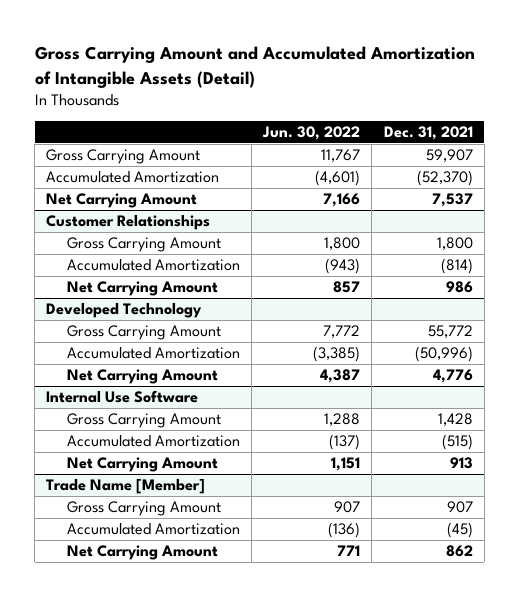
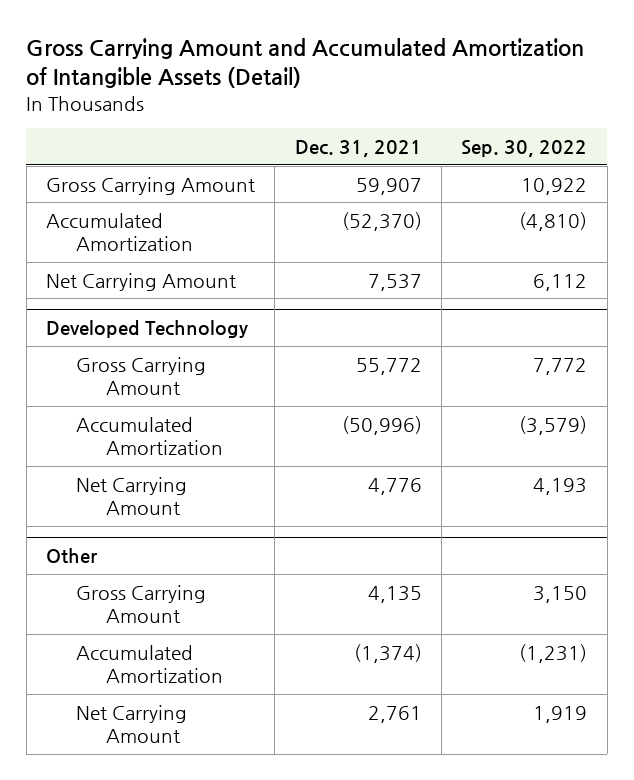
[262,125,361,140] Jun. 30, 2022 -> none
none -> [461,139,588,157] Sep. 30, 2022
[46,215,211,231] Customer Relationships -> none
[67,237,222,253] Gross Carrying Amount -> none
[67,259,241,272] Accumulated Amortization -> none
[67,281,219,297] Net Carrying Amount -> none
[46,390,199,404] Internal Use Software -> none
[46,479,206,495] Trade Name [Member] -> none
[67,501,222,517] Gross Carrying Amount -> none
[67,523,241,536] Accumulated Amortization -> none
[67,545,219,561] Net Carrying Amount -> none
none -> [46,548,98,564] Other
[437,413,473,427] 1,428 -> [367,585,422,603] 4,135
[441,434,473,451] (515) -> [353,643,422,663] (1,374)
[449,457,473,470] 913 -> [367,705,422,723] 2,761

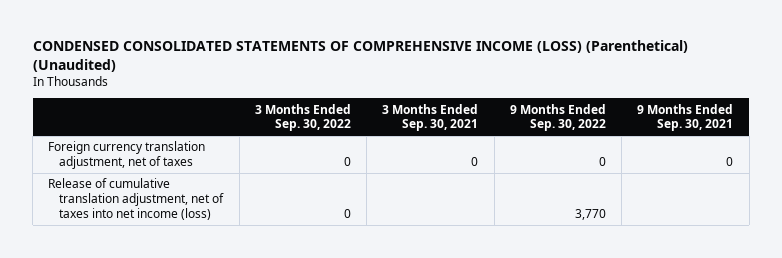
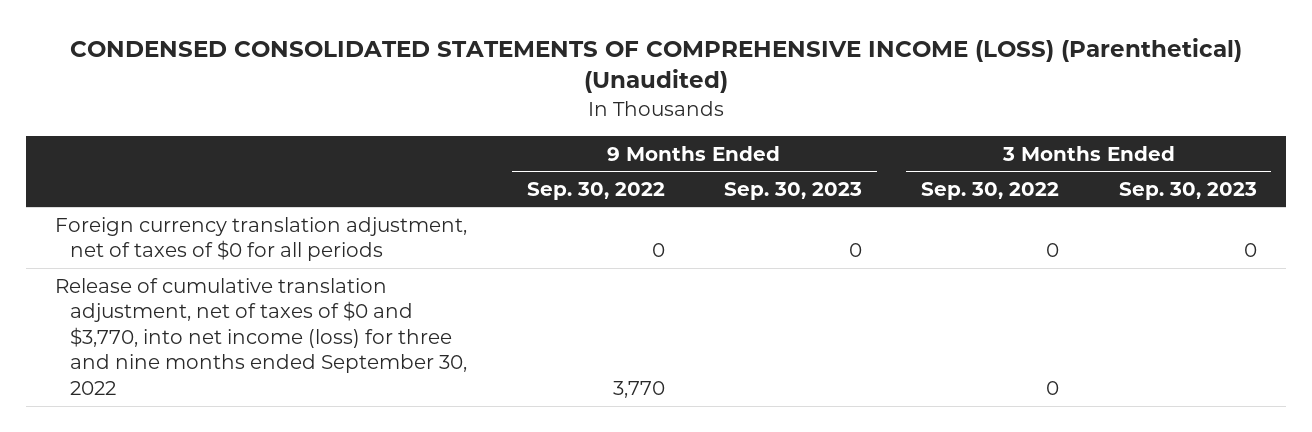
[382,103,479,132] 3 Months Ended Sep. 30, 2021 -> none
[637,103,734,132] 9 Months Ended Sep. 30, 2021 -> none
none -> [723,181,862,200] Sep. 30, 2023
none -> [1118,181,1257,200] Sep. 30, 2023
[48,141,206,170] Foreign currency translation adjustment, net of taxes -> [55,216,468,262] Foreign currency translation adjustment, net of taxes of $0 for all periods
[48,178,225,221] Release of cumulative translation adjustment, net of taxes into net income (loss) -> [55,277,467,396] Release of cumulative translation adjustment, net of taxes of $0 and $3,770, into net income (loss) for three and nine months ended September 30, 2022

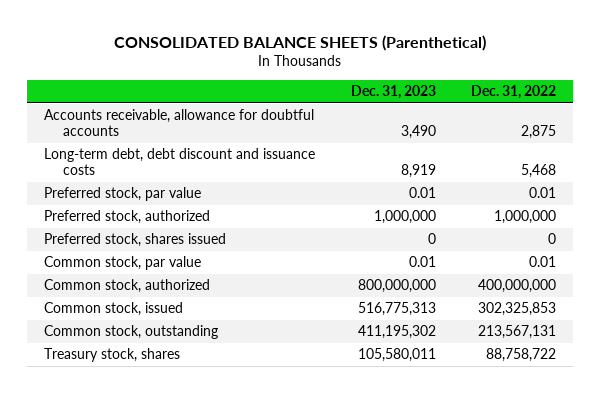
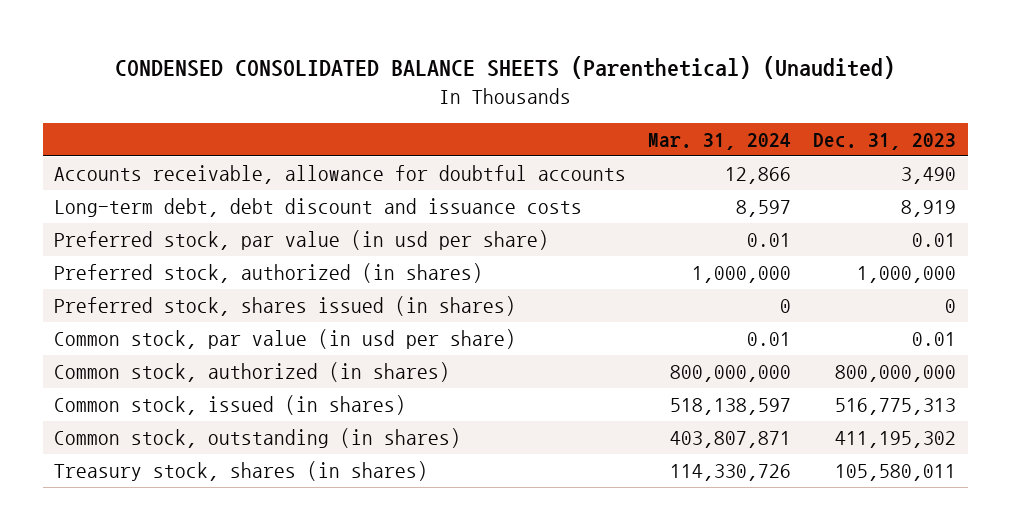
[114,34,487,51] CONSOLIDATED BALANCE SHEETS (Parenthetical) -> [115,55,896,79] CONDENSED CONSOLIDATED BALANCE SHEETS (Parenthetical) (Unaudited)
[470,85,556,100] Dec. 31, 2022 -> none
none -> [648,133,792,151] Mar. 31, 2024
[44,187,202,202] Preferred stock, par value -> [54,229,550,250] Preferred stock, par value (in usd per share)
[44,210,211,225] Preferred stock, authorized -> [54,262,484,283] Preferred stock, authorized (in shares)
[44,233,227,248] Preferred stock, shares issued -> [54,295,517,316] Preferred stock, shares issued (in shares)
[44,256,202,271] Common stock, par value -> [54,328,517,349] Common stock, par value (in usd per share)
[44,279,211,294] Common stock, authorized -> [54,361,451,382] Common stock, authorized (in shares)
[44,302,184,317] Common stock, issued -> [54,394,407,415] Common stock, issued (in shares)
[44,325,219,340] Common stock, outstanding -> [54,427,462,448] Common stock, outstanding (in shares)
[44,348,181,363] Treasury stock, shares -> [54,460,429,481] Treasury stock, shares (in shares)

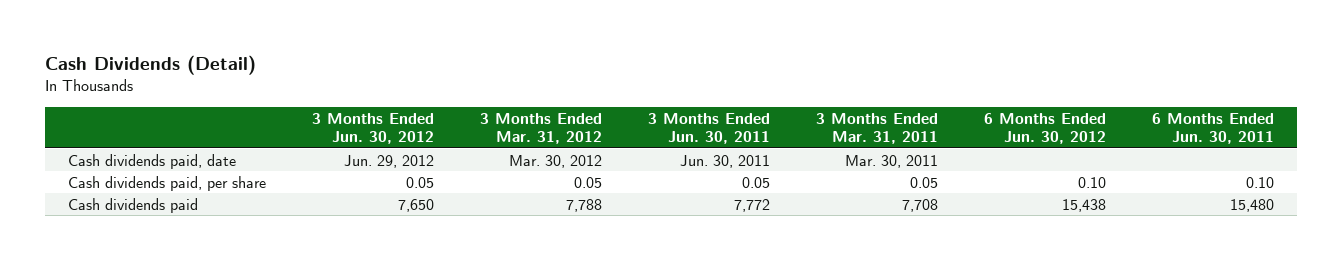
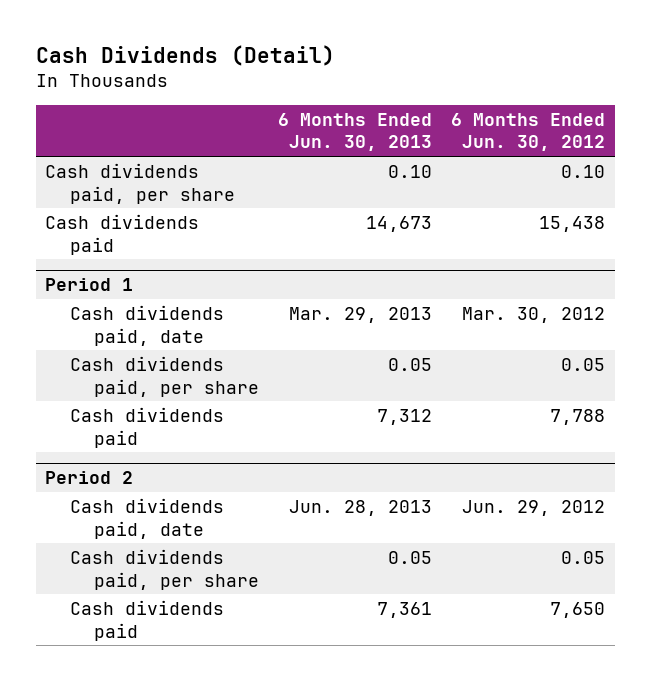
[311,112,434,145] 3 Months Ended Jun. 30, 2012 -> none
[479,112,602,145] 3 Months Ended Mar. 31, 2012 -> none
[647,112,770,145] 3 Months Ended Jun. 30, 2011 -> none
[815,112,938,145] 3 Months Ended Mar. 31, 2011 -> none
[1151,112,1274,145] 6 Months Ended Jun. 30, 2011 -> none
none -> [278,112,433,152] 6 Months Ended Jun. 30, 2013
[67,153,236,169] Cash dividends paid, date -> none
none -> [45,278,134,292] Period 1
none -> [69,304,224,346] Cash dividends paid, date
none -> [69,355,260,397] Cash dividends paid, per share
none -> [69,406,224,448] Cash dividends paid
none -> [45,471,134,485] Period 2
none -> [69,497,224,539] Cash dividends paid, date
none -> [69,548,260,590] Cash dividends paid, per share
none -> [69,599,224,641] Cash dividends paid

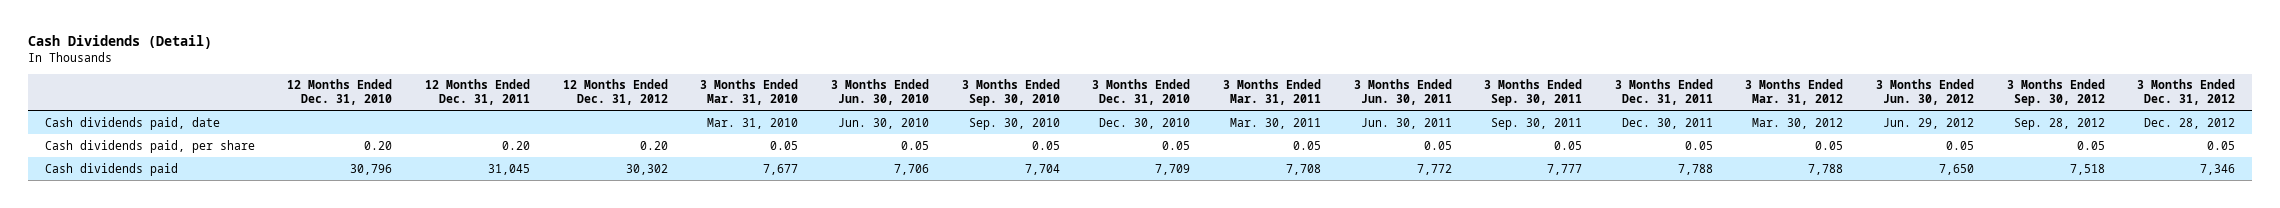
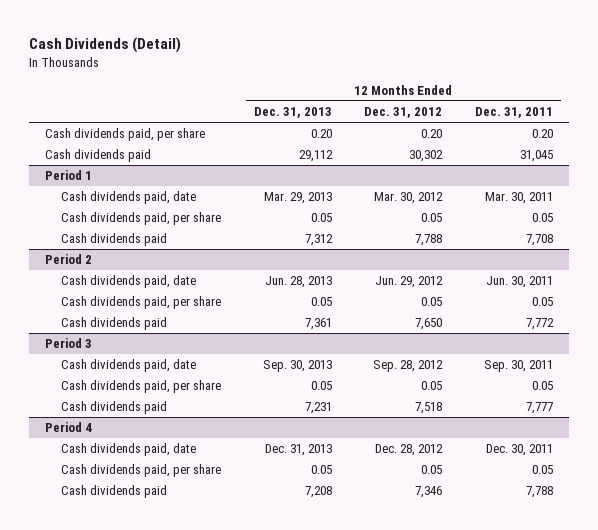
[287,79,393,106] 12 Months Ended Dec. 31, 2010 -> none
[700,79,799,106] 3 Months Ended Mar. 31, 2010 -> none
[830,79,929,106] 3 Months Ended Jun. 30, 2010 -> none
[961,79,1060,107] 3 Months Ended Sep. 30, 2010 -> none
[1092,79,1191,106] 3 Months Ended Dec. 31, 2010 -> none
[1222,79,1321,106] 3 Months Ended Mar. 31, 2011 -> none
[1353,79,1452,106] 3 Months Ended Jun. 30, 2011 -> none
[1484,79,1583,107] 3 Months Ended Sep. 30, 2011 -> none
[1614,79,1713,106] 3 Months Ended Dec. 31, 2011 -> none
[1745,79,1844,106] 3 Months Ended Mar. 31, 2012 -> none
[1876,79,1975,106] 3 Months Ended Jun. 30, 2012 -> none
[2006,79,2105,107] 3 Months Ended Sep. 30, 2012 -> none
[2137,79,2236,106] 3 Months Ended Dec. 31, 2012 -> none
none -> [253,107,332,119] Dec. 31, 2013
[44,116,220,130] Cash dividends paid, date -> none
none -> [44,170,92,181] Period 1
none -> [61,191,197,205] Cash dividends paid, date
none -> [61,212,222,226] Cash dividends paid, per share
none -> [61,233,168,247] Cash dividends paid
none -> [44,254,92,265] Period 2
none -> [61,275,197,289] Cash dividends paid, date
none -> [61,296,222,310] Cash dividends paid, per share
none -> [61,317,168,331] Cash dividends paid
none -> [44,338,92,349] Period 3
none -> [61,359,197,373] Cash dividends paid, date
none -> [61,380,222,394] Cash dividends paid, per share
none -> [61,401,168,415] Cash dividends paid
none -> [44,422,92,433] Period 4
none -> [61,443,197,457] Cash dividends paid, date
none -> [61,464,222,478] Cash dividends paid, per share
none -> [61,485,168,499] Cash dividends paid

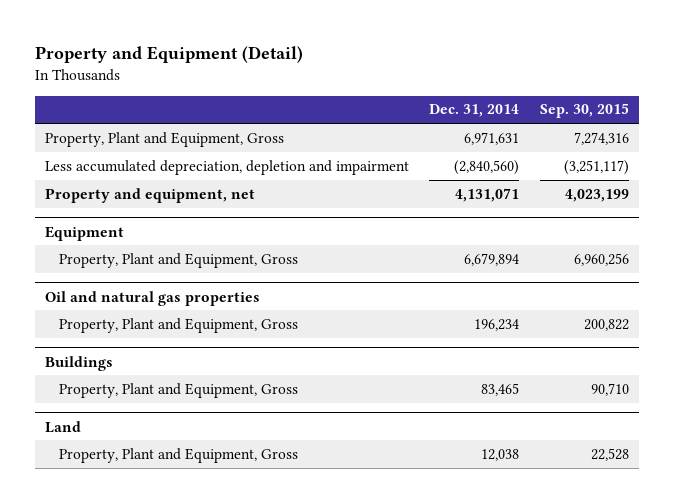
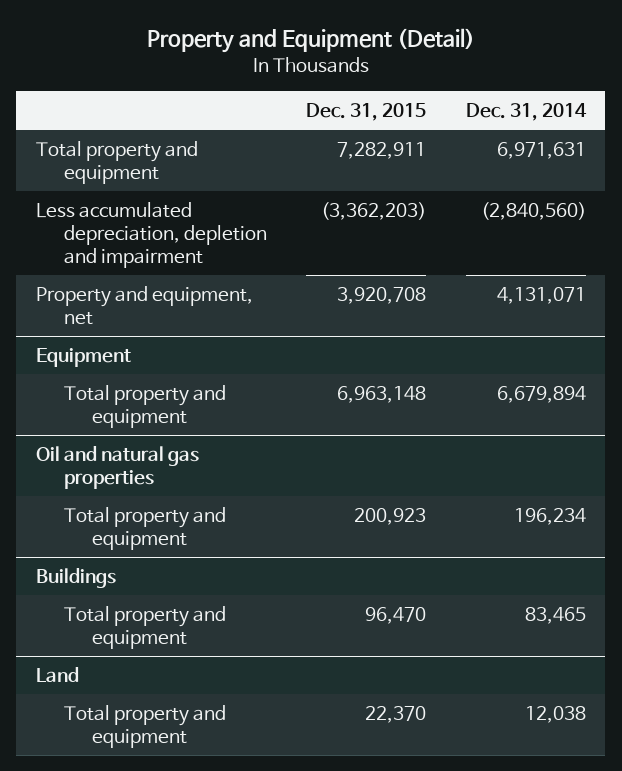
[539,103,629,119] Sep. 30, 2015 -> none
none -> [306,103,427,122] Dec. 31, 2015
[45,131,285,147] Property, Plant and Equipment, Gross -> [35,140,198,185] Total property and equipment
[58,252,298,268] Property, Plant and Equipment, Gross -> [64,384,227,429] Total property and equipment
[58,317,298,333] Property, Plant and Equipment, Gross -> [64,506,227,551] Total property and equipment
[58,382,298,398] Property, Plant and Equipment, Gross -> [64,605,227,650] Total property and equipment
[58,447,298,463] Property, Plant and Equipment, Gross -> [64,704,227,749] Total property and equipment

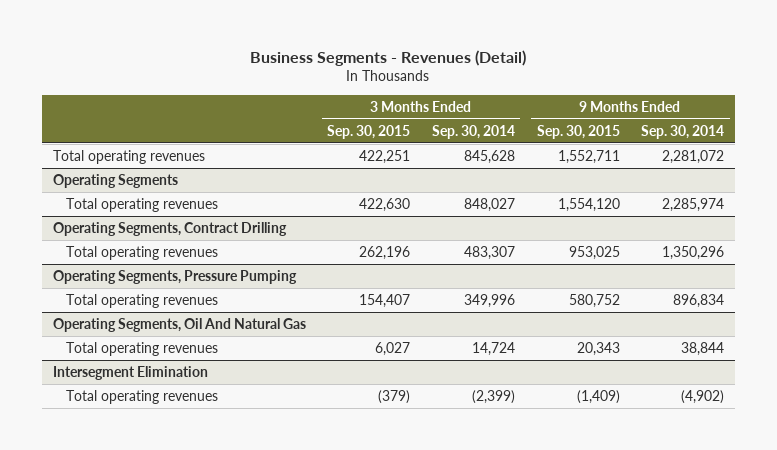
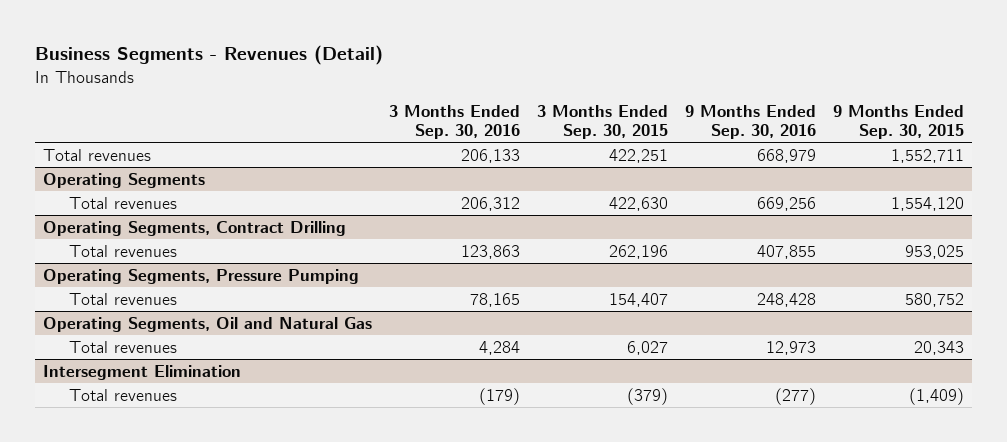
[431,124,515,139] Sep. 30, 2014 -> none
[641,124,725,139] Sep. 30, 2014 -> none
none -> [389,104,521,139] 3 Months Ended Sep. 30, 2016
none -> [684,104,816,139] 9 Months Ended Sep. 30, 2016
[52,149,205,164] Total operating revenues -> [43,148,152,161] Total revenues
[66,197,219,212] Total operating revenues -> [69,196,178,209] Total revenues
[66,245,219,260] Total operating revenues -> [69,244,178,257] Total revenues
[66,293,219,308] Total operating revenues -> [69,292,178,305] Total revenues
[52,317,306,332] Operating Segments, Oil And Natural Gas -> [43,316,373,332] Operating Segments, Oil and Natural Gas
[66,341,219,356] Total operating revenues -> [69,340,178,353] Total revenues
[66,389,219,404] Total operating revenues -> [69,388,178,401] Total revenues

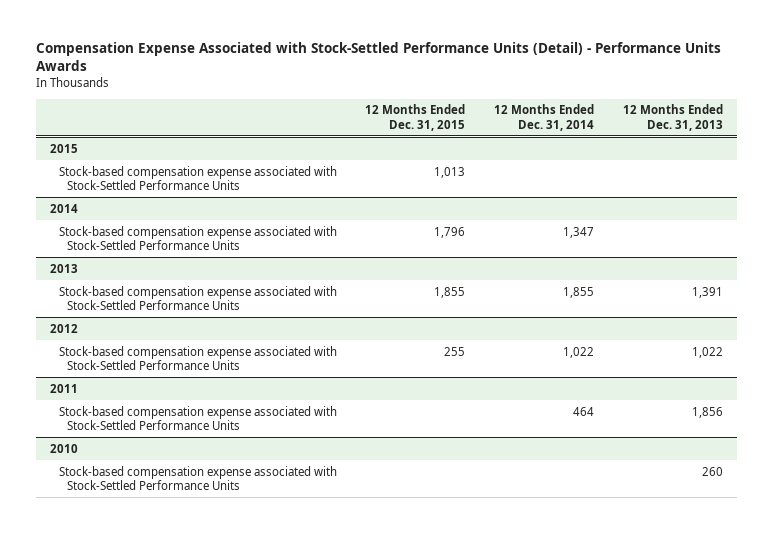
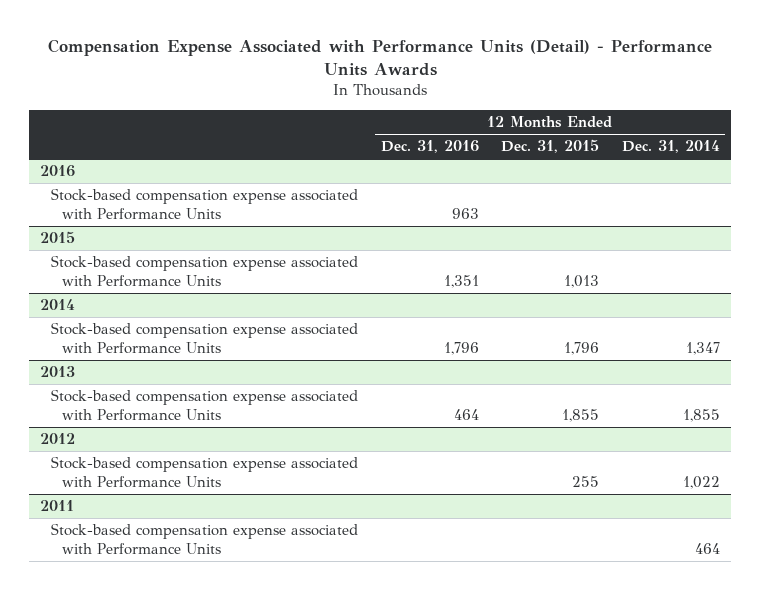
[35,42,721,72] Compensation Expense Associated with Stock-Settled Performance Units (Detail) - Performance Units Awards -> [47,38,712,77] Compensation Expense Associated with Performance Units (Detail) - Performance Units Awards
[622,104,723,131] 12 Months Ended Dec. 31, 2013 -> none
none -> [380,140,479,154] Dec. 31, 2016
none -> [40,165,76,178] 2016
none -> [50,188,358,221] Stock-based compensation expense associated with Performance Units
[58,165,337,190] Stock-based compensation expense associated with Stock-Settled Performance Units -> [50,255,358,288] Stock-based compensation expense associated with Performance Units
[58,225,337,250] Stock-based compensation expense associated with Stock-Settled Performance Units -> [50,322,358,355] Stock-based compensation expense associated with Performance Units
[58,285,337,310] Stock-based compensation expense associated with Stock-Settled Performance Units -> [50,389,358,422] Stock-based compensation expense associated with Performance Units
[58,345,337,370] Stock-based compensation expense associated with Stock-Settled Performance Units -> [50,456,358,489] Stock-based compensation expense associated with Performance Units
[49,443,78,453] 2010 -> none
[58,465,337,490] Stock-based compensation expense associated with Stock-Settled Performance Units -> none
[58,405,337,430] Stock-based compensation expense associated with Stock-Settled Performance Units -> [50,523,358,556] Stock-based compensation expense associated with Performance Units

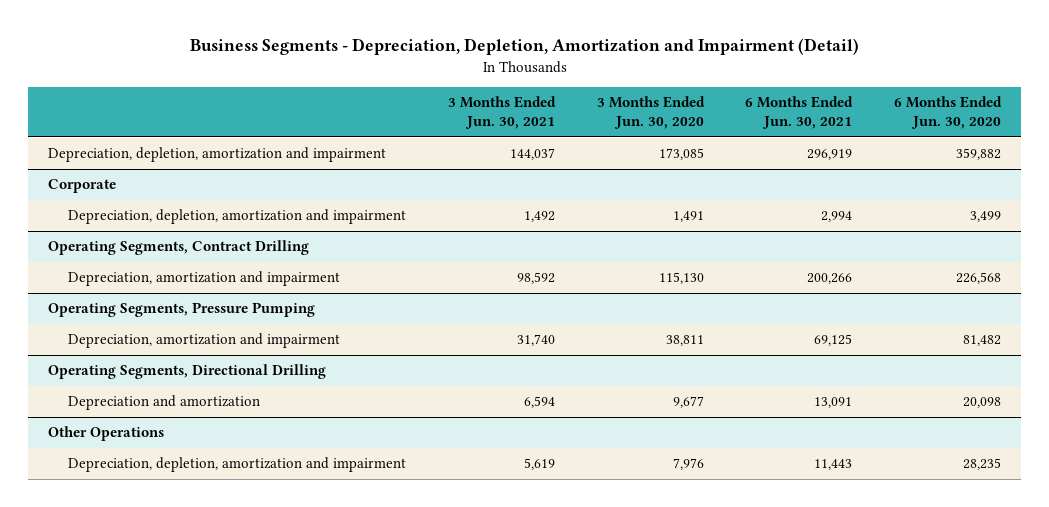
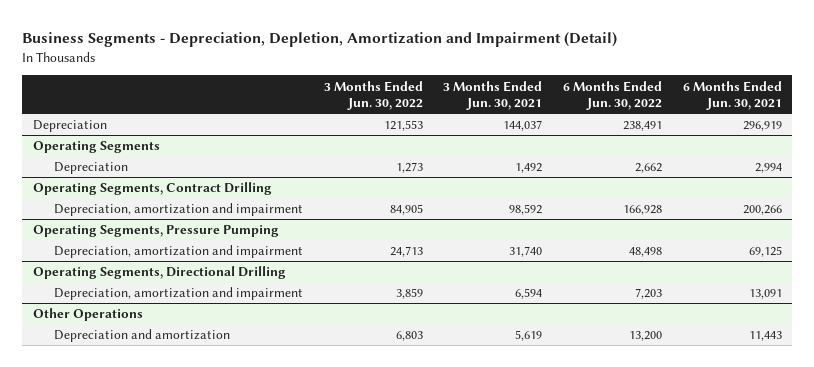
[596,96,705,130] 3 Months Ended Jun. 30, 2020 -> none
[893,96,1002,130] 6 Months Ended Jun. 30, 2020 -> none
none -> [323,80,423,111] 3 Months Ended Jun. 30, 2022
none -> [563,80,663,111] 6 Months Ended Jun. 30, 2022
[48,179,117,194] Corporate -> none
[48,147,387,163] Depreciation, depletion, amortization and impairment -> [32,120,107,133] Depreciation
none -> [32,141,160,154] Operating Segments
[68,209,407,225] Depreciation, depletion, amortization and impairment -> [54,162,129,175] Depreciation
[68,395,261,411] Depreciation and amortization -> [54,287,304,301] Depreciation, amortization and impairment
[68,457,407,473] Depreciation, depletion, amortization and impairment -> [54,329,231,343] Depreciation and amortization

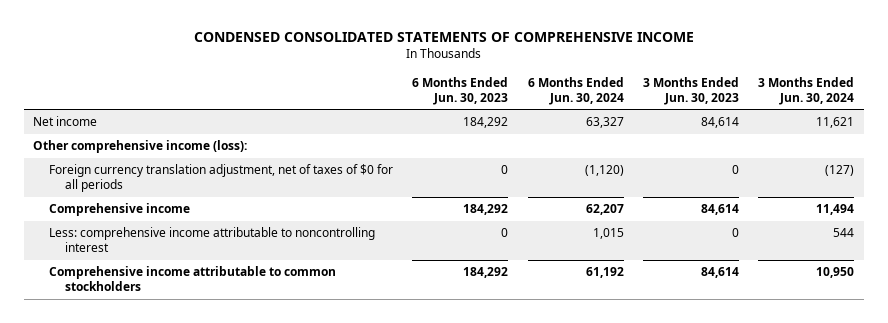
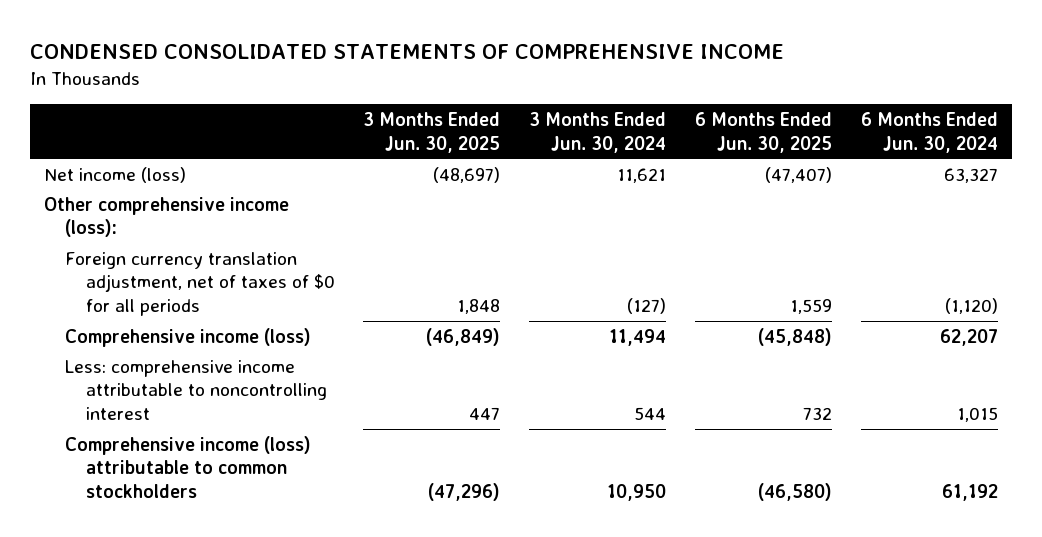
[412,76,509,105] 6 Months Ended Jun. 30, 2023 -> none
[643,76,740,105] 3 Months Ended Jun. 30, 2023 -> none
none -> [363,111,501,153] 3 Months Ended Jun. 30, 2025
none -> [694,111,832,153] 6 Months Ended Jun. 30, 2025
[33,116,98,127] Net income -> [44,166,187,183] Net income (loss)
[48,203,190,217] Comprehensive income -> [64,327,311,347] Comprehensive income (loss)
[48,266,336,292] Comprehensive income attributable to common stockholders -> [64,435,311,499] Comprehensive income (loss) attributable to common stockholders

